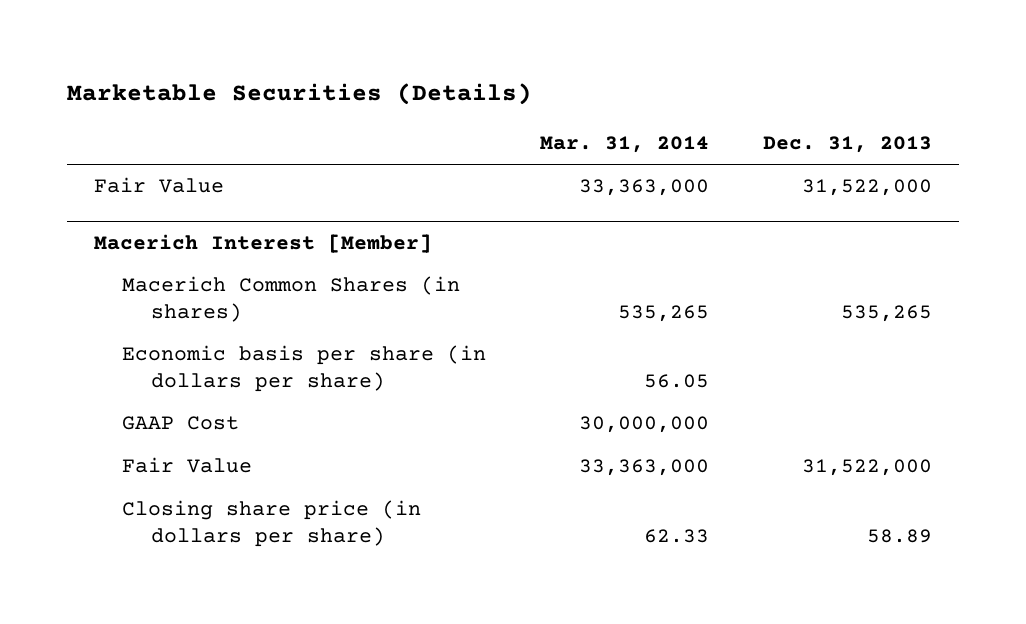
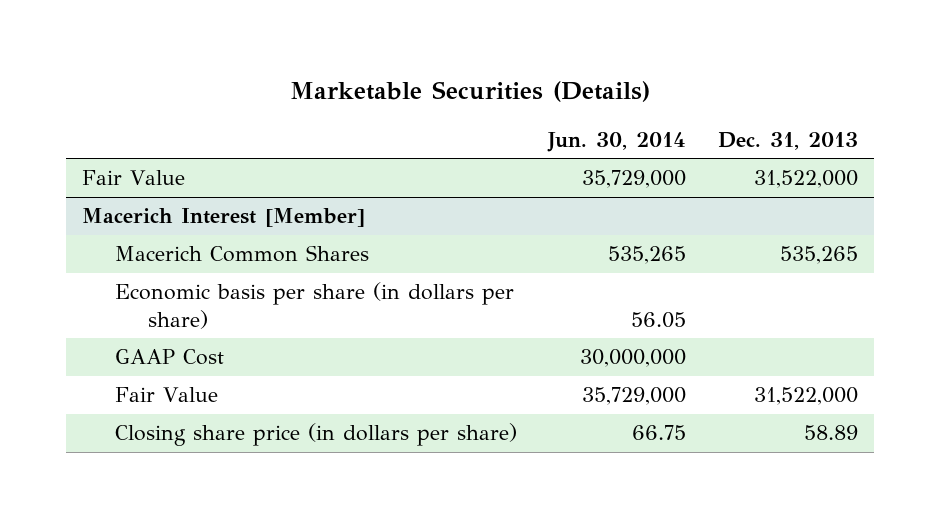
[540,136,710,154] Mar. 31, 2014 -> none
none -> [547,132,687,153] Jun. 30, 2014
[122,276,461,323] Macerich Common Shares (in shares) -> [114,245,369,263] Macerich Common Shares

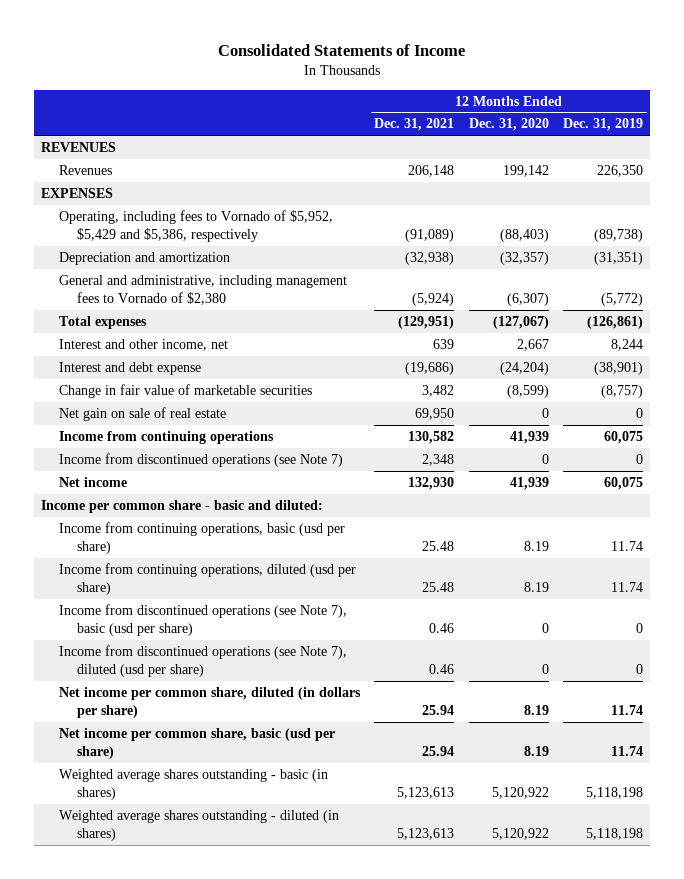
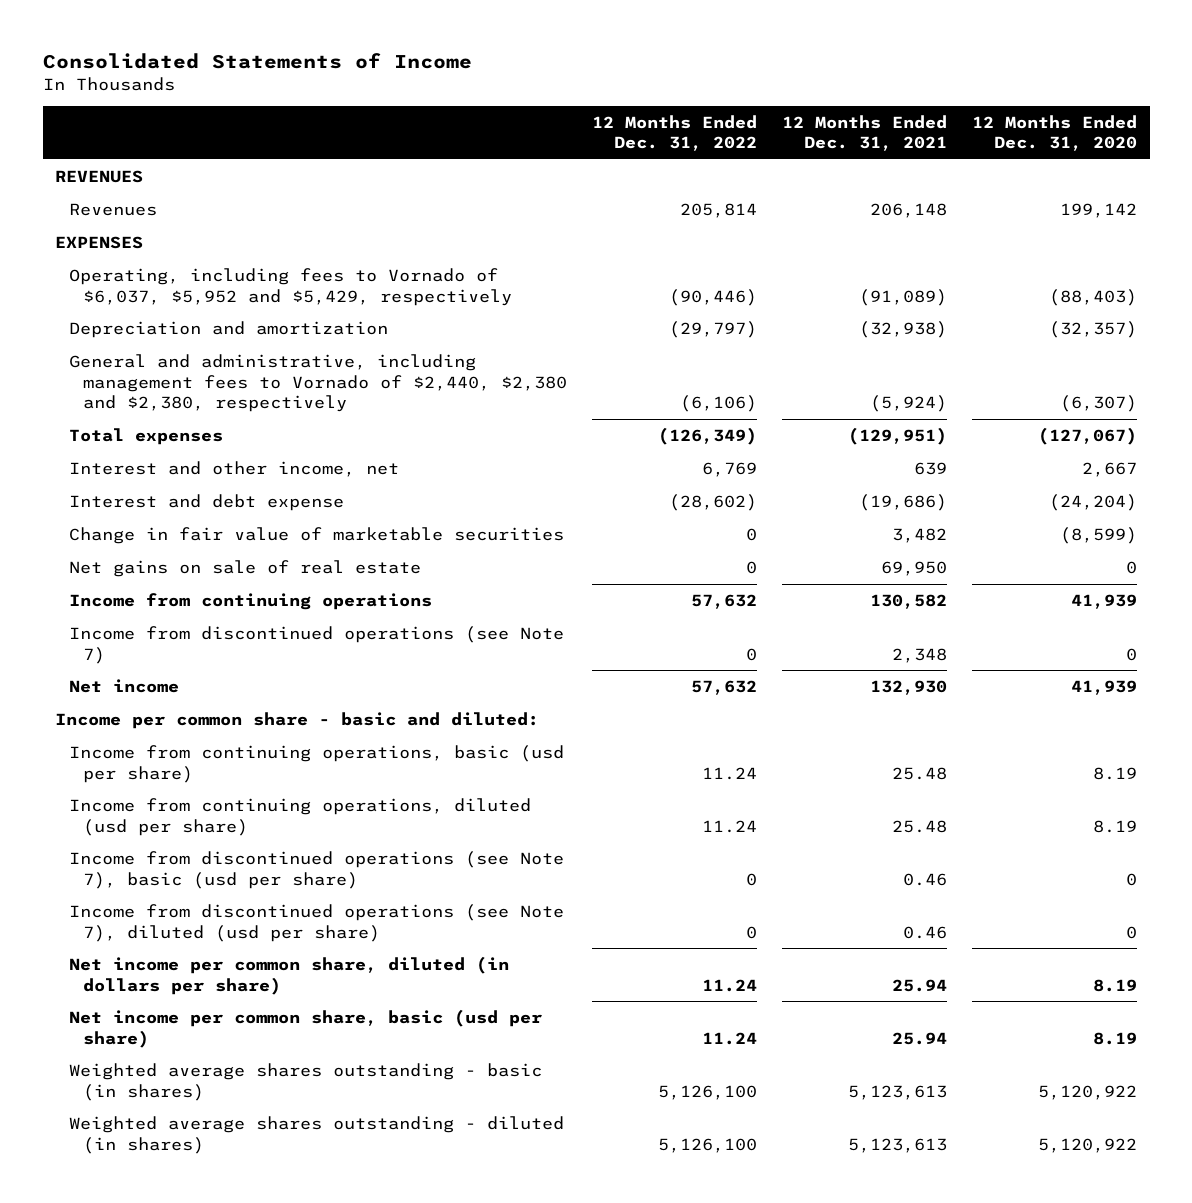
[563,118,644,132] Dec. 31, 2019 -> none
none -> [592,114,758,152] 12 Months Ended Dec. 31, 2022
[59,210,334,242] Operating, including fees to Vornado of $5,952, $5,429 and $5,386, respectively -> [69,267,513,306] Operating, including fees to Vornado of $6,037, $5,952 and $5,429, respectively
[59,275,348,305] General and administrative, including management fees to Vornado of $2,380 -> [69,353,568,413] General and administrative, including management fees to Vornado of $2,440, $2,380 and $2,380, respectively
[59,407,227,422] Net gain on sale of real estate -> [69,559,422,577] Net gains on sale of real estate

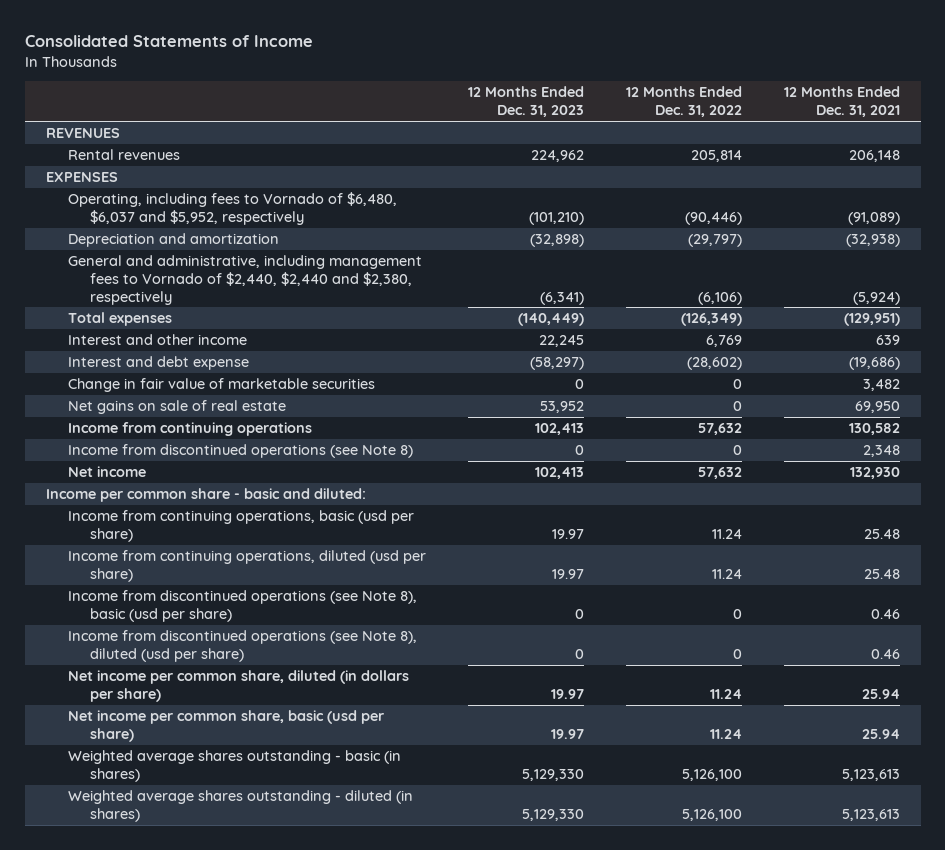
[972,114,1138,152] 12 Months Ended Dec. 31, 2020 -> none
none -> [467,86,584,118] 12 Months Ended Dec. 31, 2023
[69,202,158,216] Revenues -> [67,149,180,161] Rental revenues
[69,267,513,306] Operating, including fees to Vornado of $6,037, $5,952 and $5,429, respectively -> [67,192,397,225] Operating, including fees to Vornado of $6,480, $6,037 and $5,952, respectively
[69,353,568,413] General and administrative, including management fees to Vornado of $2,440, $2,380 and $2,380, respectively -> [67,255,422,305] General and administrative, including management fees to Vornado of $2,440, $2,440 and $2,380, respectively
[69,460,400,477] Interest and other income, net -> [67,334,247,346] Interest and other income
[69,625,565,664] Income from discontinued operations (see Note 7) -> [67,444,413,459] Income from discontinued operations (see Note 8)
[69,850,565,889] Income from discontinued operations (see Note 7), basic (usd per share) -> [67,590,417,622] Income from discontinued operations (see Note 8), basic (usd per share)
[69,903,565,942] Income from discontinued operations (see Note 7), diluted (usd per share) -> [67,630,417,662] Income from discontinued operations (see Note 8), diluted (usd per share)

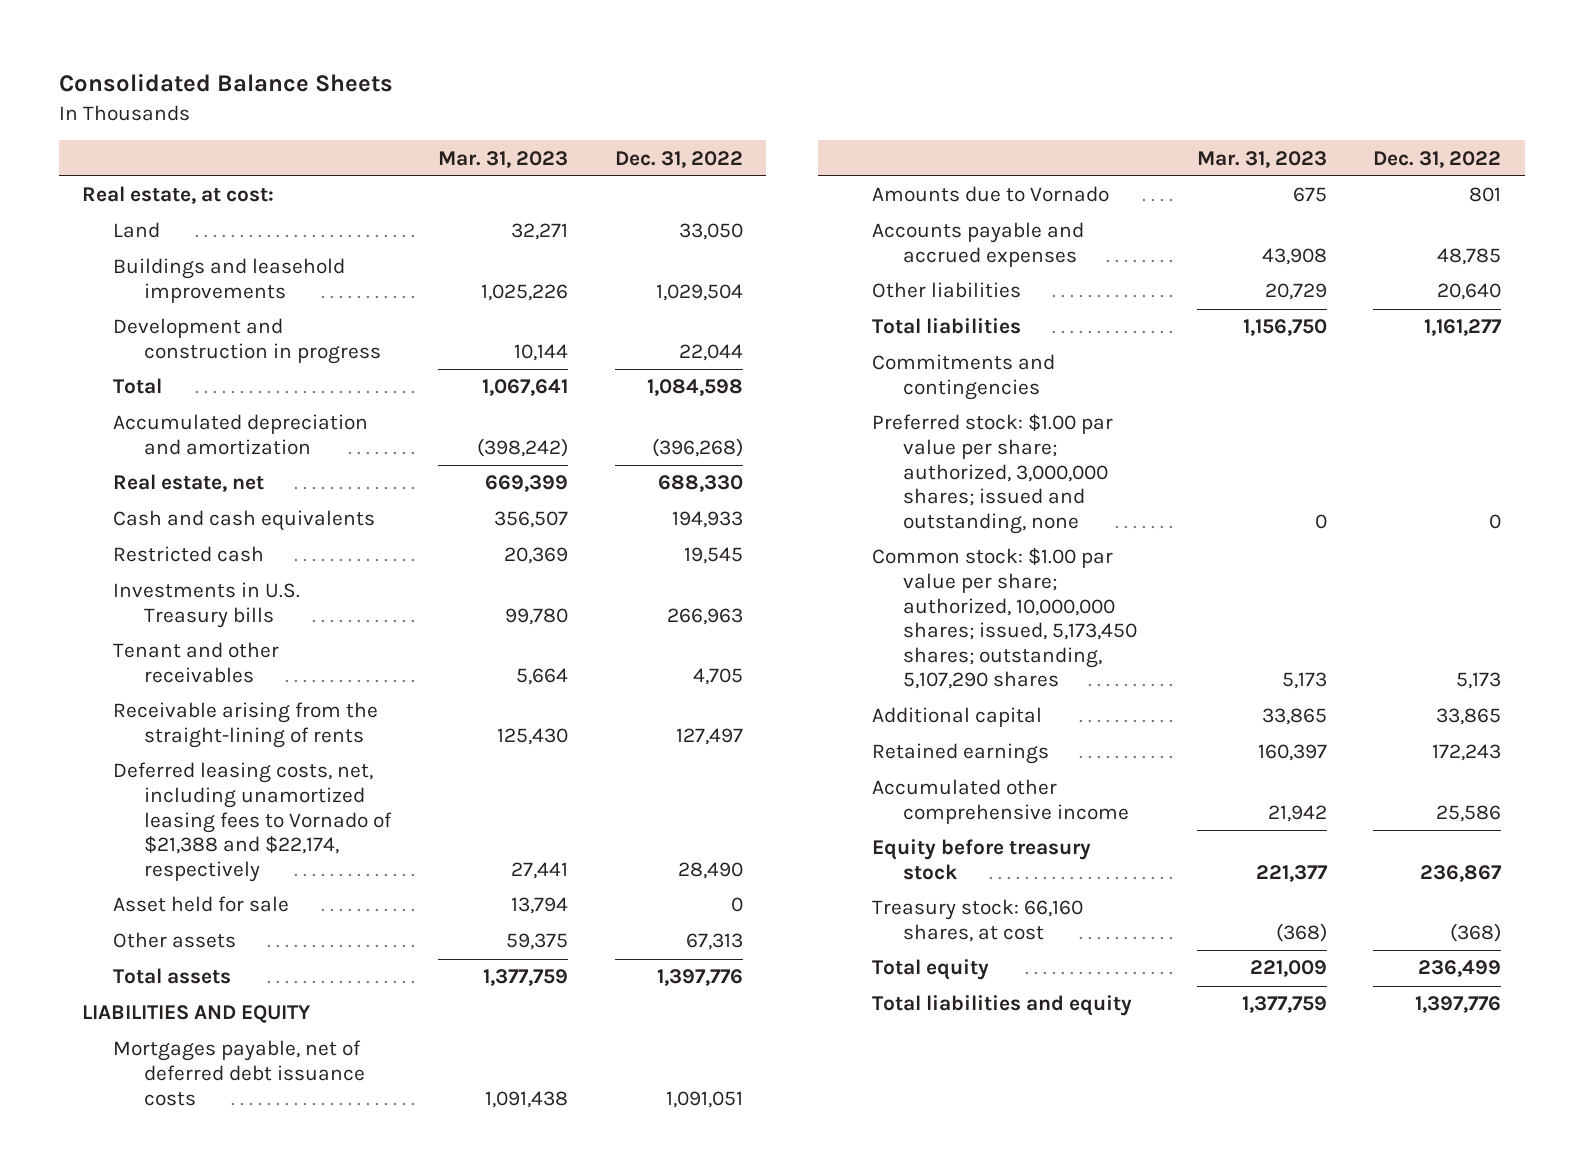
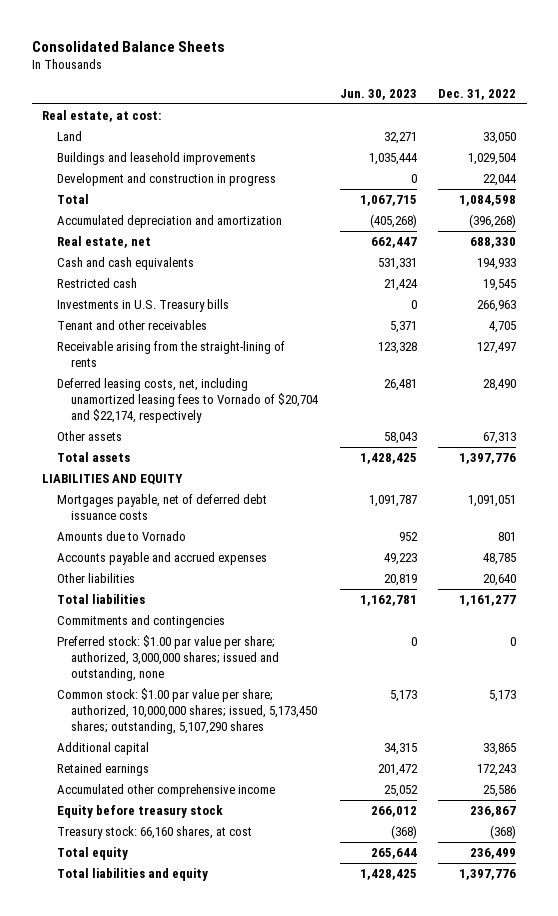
[437,150,568,168] Mar. 31, 2023 -> none
none -> [339,88,417,100] Jun. 30, 2023
[113,896,290,913] Asset held for sale -> none
[113,762,393,882] Deferred leasing costs, net, including unamortized leasing fees to Vornado of $21,388 and $22,174, respectively -> [56,378,320,424] Deferred leasing costs, net, including unamortized leasing fees to Vornado of $20,704 and $22,174, respectively

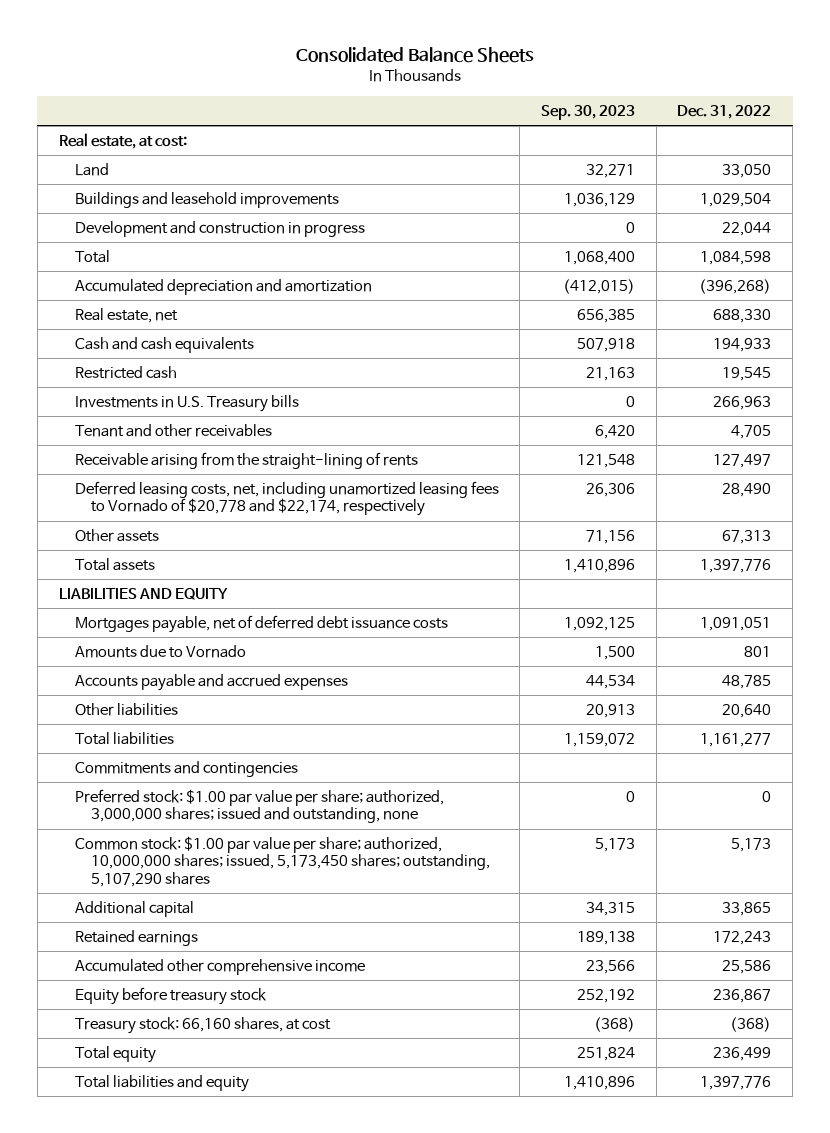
[339,88,417,100] Jun. 30, 2023 -> none
none -> [541,104,636,120] Sep. 30, 2023
[56,378,320,424] Deferred leasing costs, net, including unamortized leasing fees to Vornado of $20,704 and $22,174, respectively -> [74,480,499,517] Deferred leasing costs, net, including unamortized leasing fees to Vornado of $20,778 and $22,174, respectively

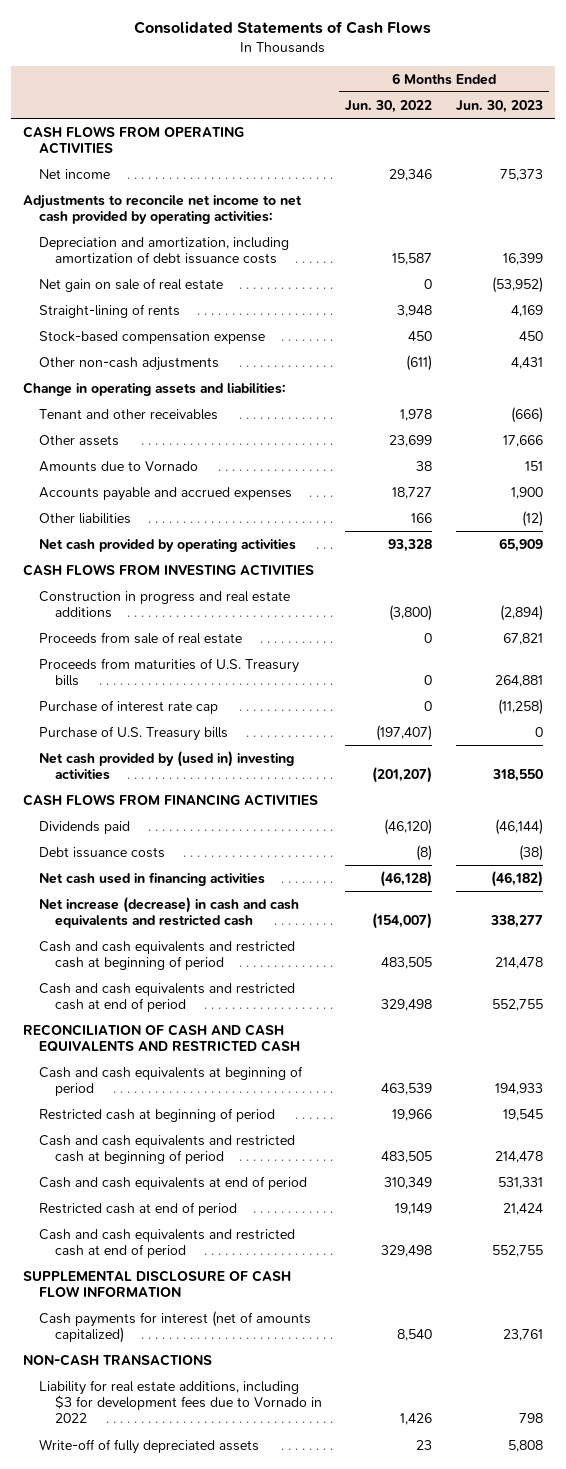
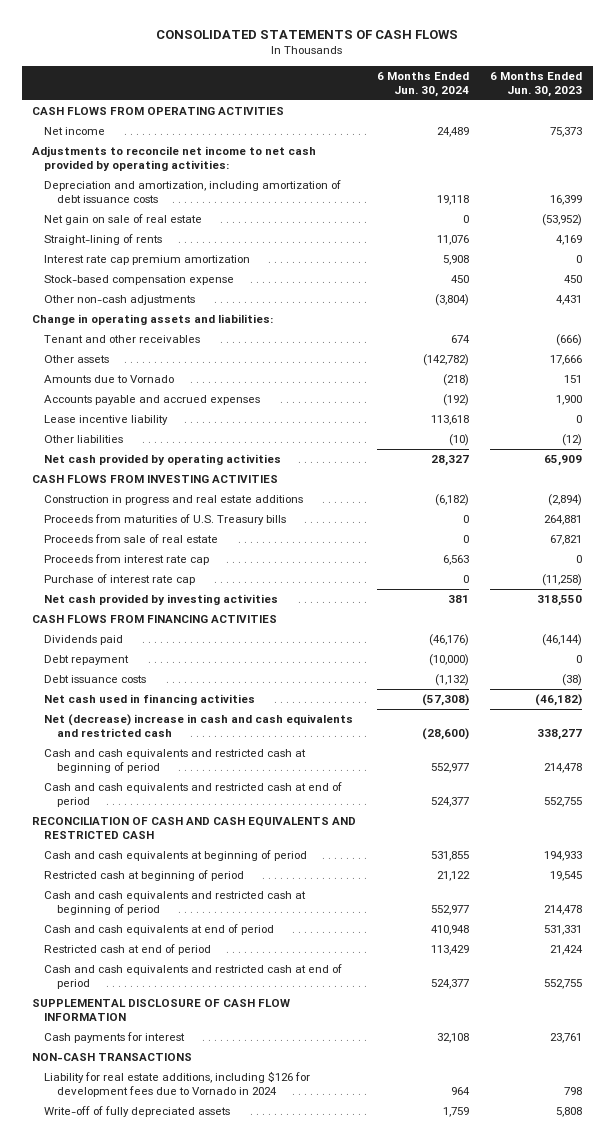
[133,21,431,35] Consolidated Statements of Cash Flows -> [156,30,459,40] CONSOLIDATED STATEMENTS OF CASH FLOWS
[345,99,433,113] Jun. 30, 2022 -> none
none -> [377,71,470,98] 6 Months Ended Jun. 30, 2024
none -> [44,254,251,265] Interest rate cap premium amortization
none -> [44,414,169,425] Lease incentive liability
[38,631,242,644] Proceeds from sale of real estate -> [44,533,219,543] Proceeds from sale of real estate
none -> [44,553,210,565] Proceeds from interest rate cap
[38,725,228,741] Purchase of U.S. Treasury bills -> none
[38,750,294,781] Net cash provided by (used in) investing activities -> [44,593,279,605] Net cash provided by investing activities
none -> [44,654,130,665] Debt repayment
[38,896,299,929] Net increase (decrease) in cash and cash equivalents and restricted cash -> [44,713,354,738] Net (decrease) increase in cash and cash equivalents and restricted cash
[38,1310,311,1344] Cash payments for interest (net of amounts capitalized) -> [44,1031,186,1043] Cash payments for interest
[38,1379,322,1424] Liability for real estate additions, including $3 for development fees due to Vornado in 2022 -> [44,1070,311,1098] Liability for real estate additions, including $126 for development fees due to Vornado in 2024

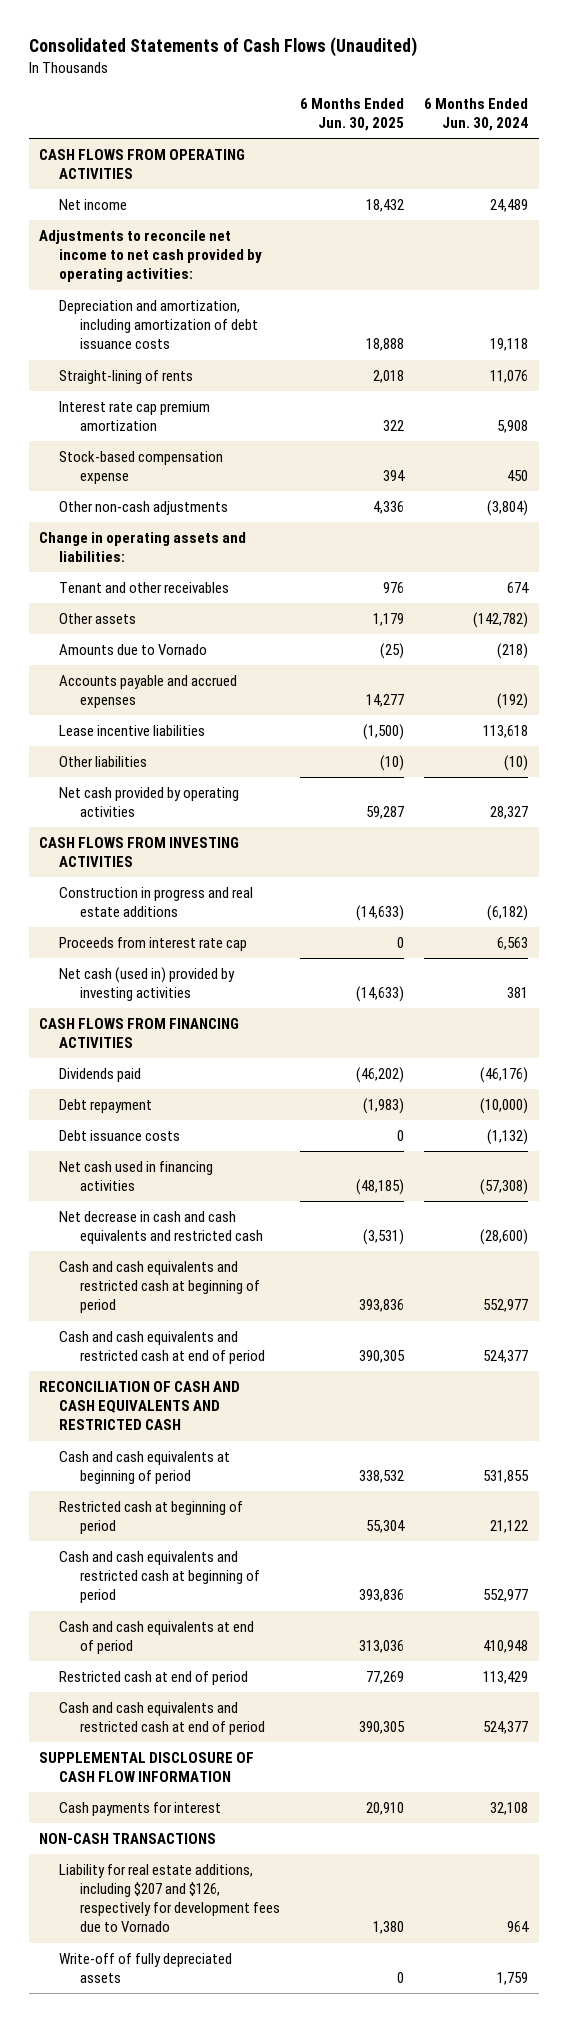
[156,30,459,40] CONSOLIDATED STATEMENTS OF CASH FLOWS -> [28,37,417,58] Consolidated Statements of Cash Flows (Unaudited)
[490,71,583,98] 6 Months Ended Jun. 30, 2023 -> none
none -> [300,97,405,131] 6 Months Ended Jun. 30, 2025
[44,213,203,225] Net gain on sale of real estate -> none
[44,414,169,425] Lease incentive liability -> [59,725,206,737] Lease incentive liabilities
[44,513,287,525] Proceeds from maturities of U.S. Treasury bills -> none
[44,533,219,543] Proceeds from sale of real estate -> none
[44,573,196,585] Purchase of interest rate cap -> none
[44,593,279,605] Net cash provided by investing activities -> [59,967,236,1002] Net cash (used in) provided by investing activities
[44,713,354,738] Net (decrease) increase in cash and cash equivalents and restricted cash -> [59,1211,263,1245] Net decrease in cash and cash equivalents and restricted cash
[44,1070,311,1098] Liability for real estate additions, including $126 for development fees due to Vornado in 2024 -> [59,1864,280,1933] Liability for real estate additions, including $207 and $126, respectively for development fees due to Vornado

